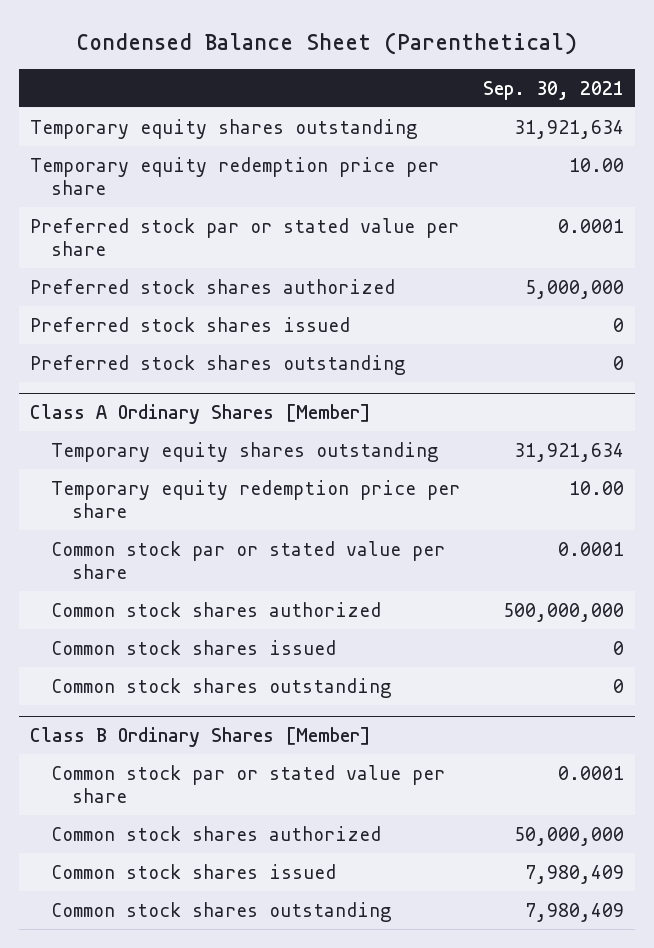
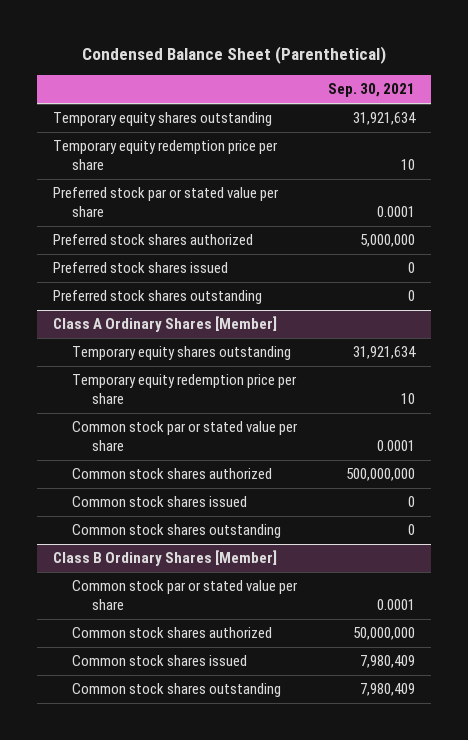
[568,157,624,172] 10.00 -> [401,158,416,170] 10
[568,480,624,495] 10.00 -> [401,392,416,404] 10

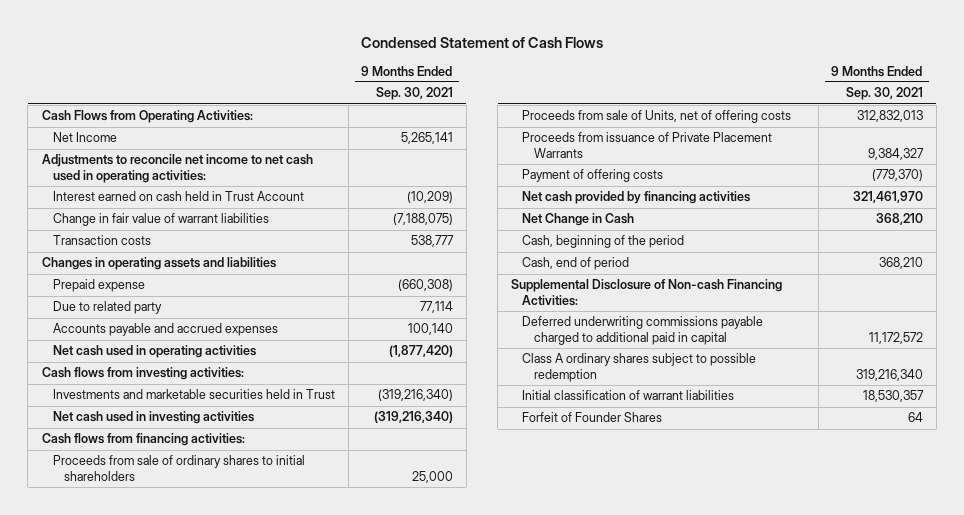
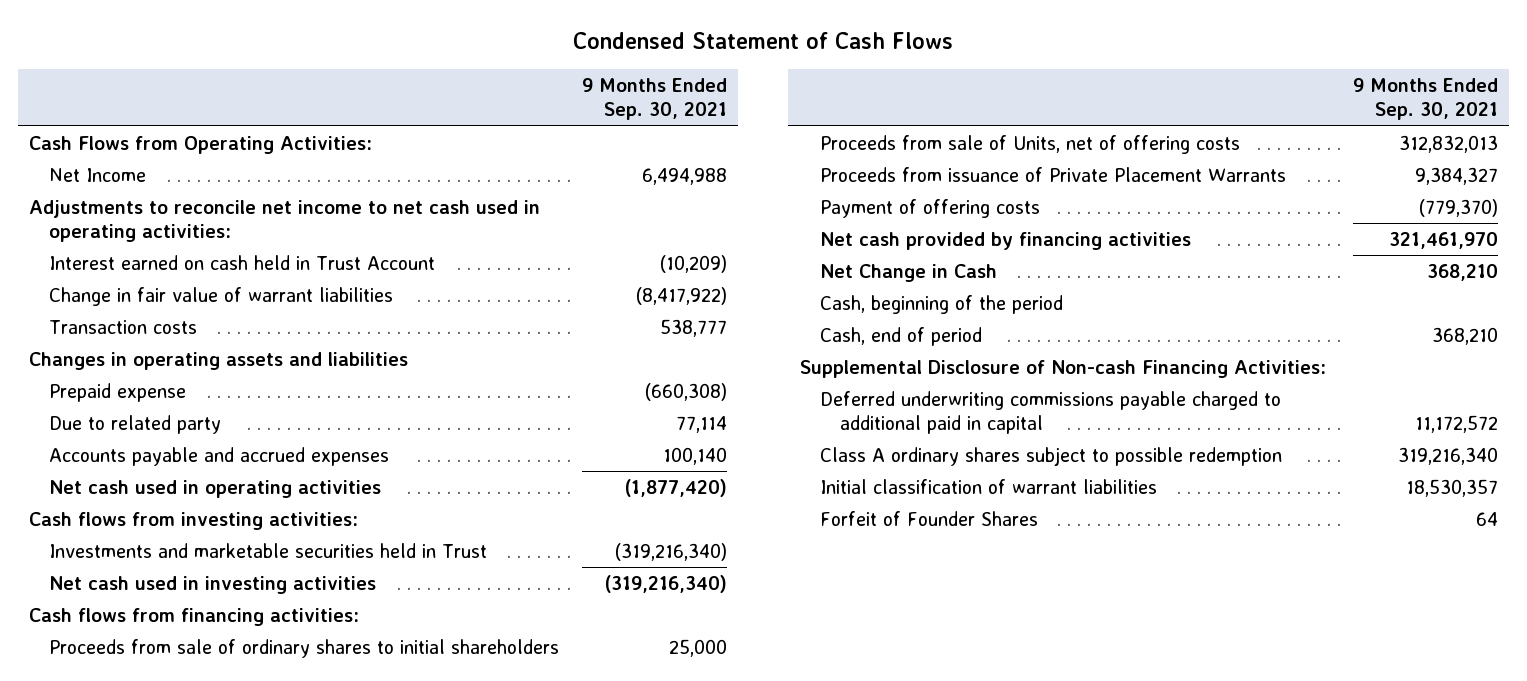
[400,132,453,145] 5,265,141 -> [641,167,727,185] 6,494,988
[392,213,453,226] (7,188,075) -> [635,286,727,305] (8,417,922)

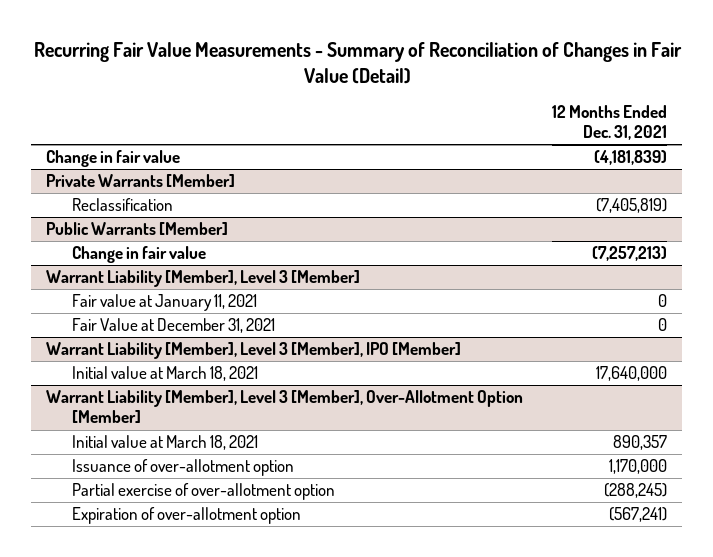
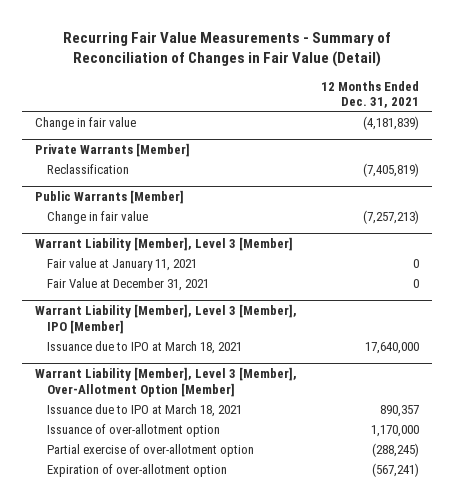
[71,366,258,382] Initial value at March 18, 2021 -> [46,340,242,354] Issuance due to IPO at March 18, 2021
[71,435,258,451] Initial value at March 18, 2021 -> [46,403,242,417] Issuance due to IPO at March 18, 2021

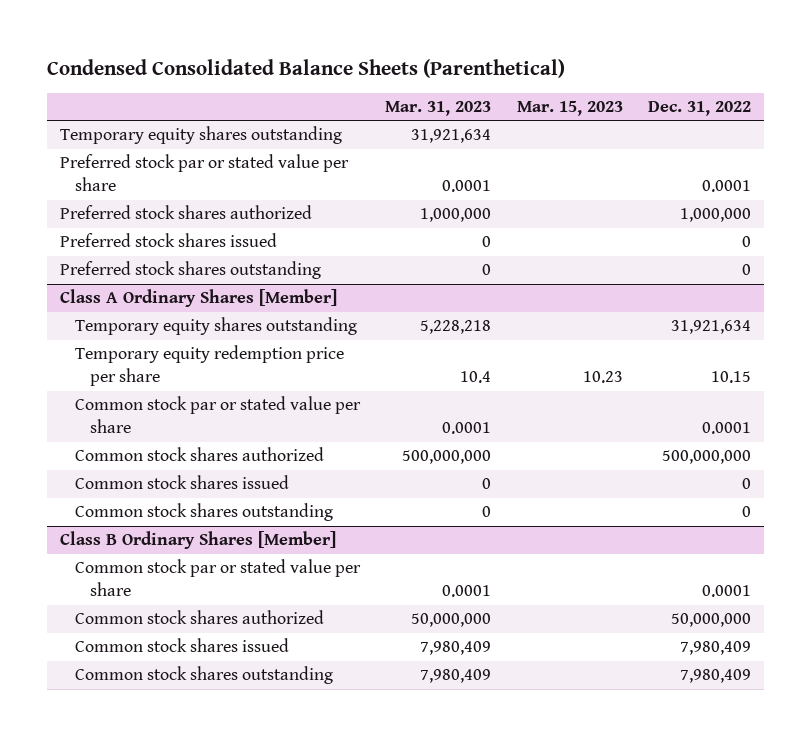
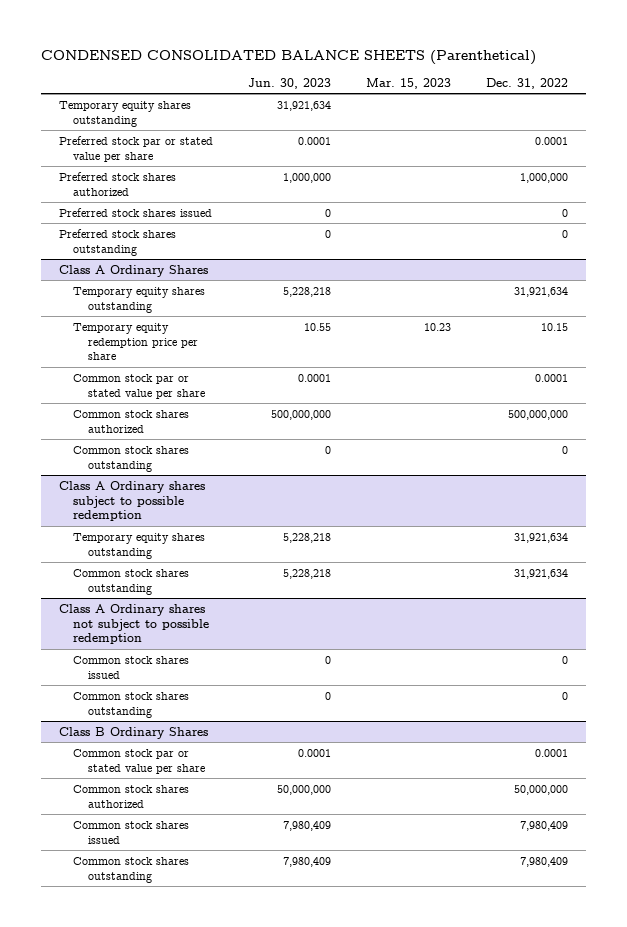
[47,58,566,78] Condensed Consolidated Balance Sheets (Parenthetical) -> [41,49,537,65] CONDENSED CONSOLIDATED BALANCE SHEETS (Parenthetical)
[385,101,492,117] Mar. 31, 2023 -> none
none -> [247,77,331,89] Jun. 30, 2023
[59,289,337,308] Class A Ordinary Shares [Member] -> [58,264,208,277] Class A Ordinary Shares
none -> [73,445,190,472] Common stock shares outstanding
none -> [58,480,205,522] Class A Ordinary shares subject to possible redemption
none -> [73,532,206,559] Temporary equity shares outstanding
none -> [73,568,190,595] Common stock shares outstanding
none -> [58,603,210,645] Class A Ordinary shares not subject to possible redemption
[59,531,336,550] Class B Ordinary Shares [Member] -> [58,726,208,739] Class B Ordinary Shares

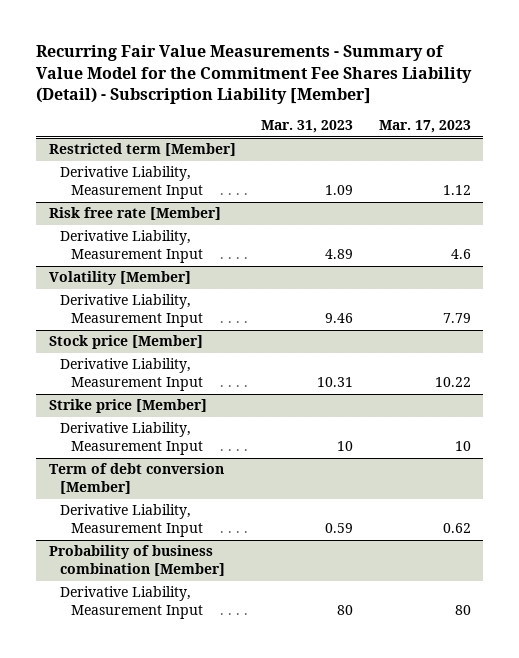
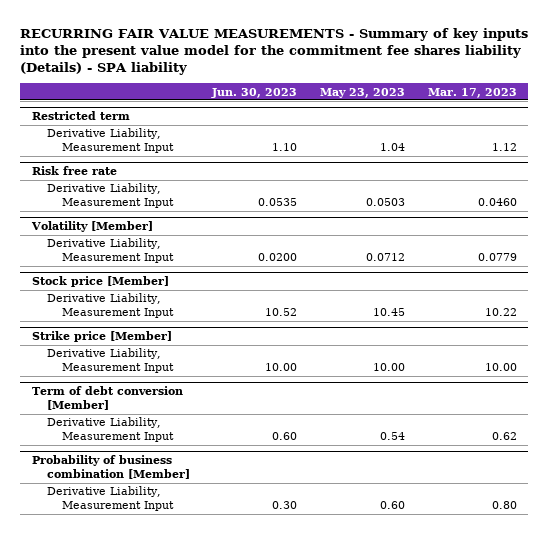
[35,45,472,105] Recurring Fair Value Measurements - Summary of Value Model for the Commitment Fee Shares Liability (Detail) - Subscription Liability [Member] -> [20,27,529,75] RECURRING FAIR VALUE MEASUREMENTS - Summary of key inputs into the present value model for the commitment fee shares liability (Details) - SPA liability
[261,120,354,134] Mar. 31, 2023 -> none
none -> [211,87,298,98] Jun. 30, 2023
none -> [320,87,406,98] May 23, 2023
[48,143,236,157] Restricted term [Member] -> [31,111,130,121] Restricted term
[48,207,221,221] Risk free rate [Member] -> [31,166,117,176] Risk free rate
[450,249,471,260] 4.6 -> [478,198,518,207] 0.0460
[442,313,471,324] 7.79 -> [478,253,518,262] 0.0779
[454,441,471,452] 10 -> [485,363,518,372] 10.00
[454,605,471,616] 80 -> [492,501,518,510] 0.80

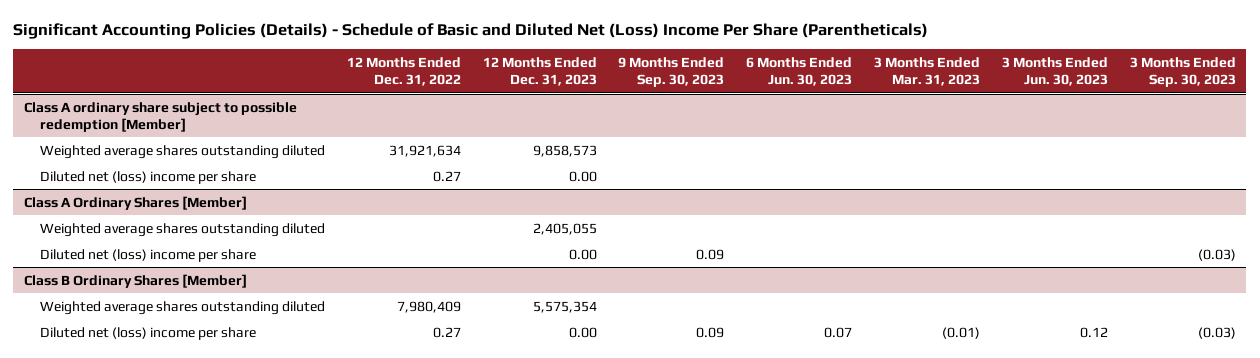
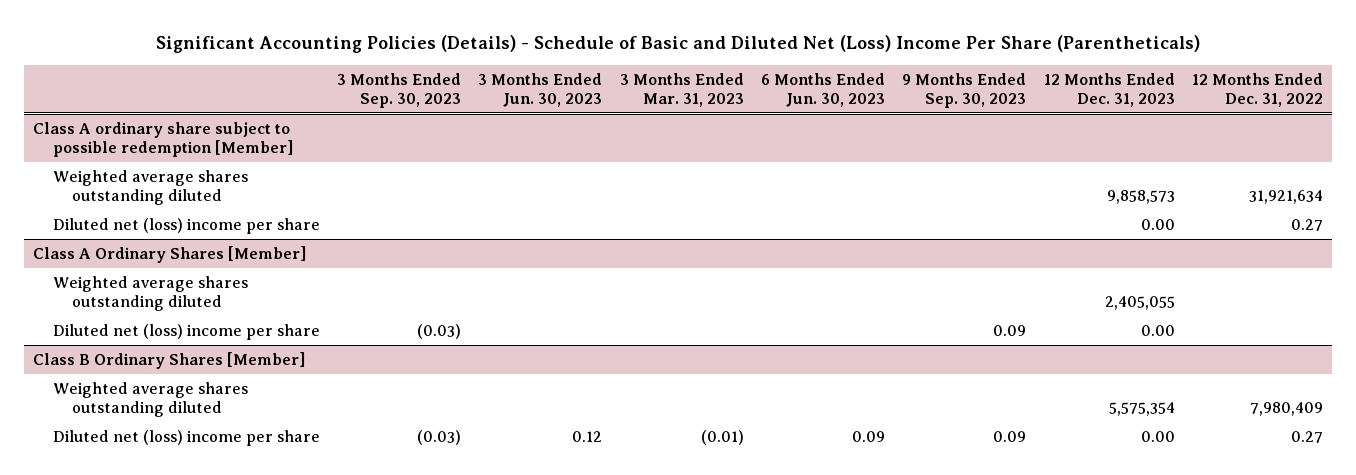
[824,326,853,338] 0.07 -> [852,431,886,443] 0.09

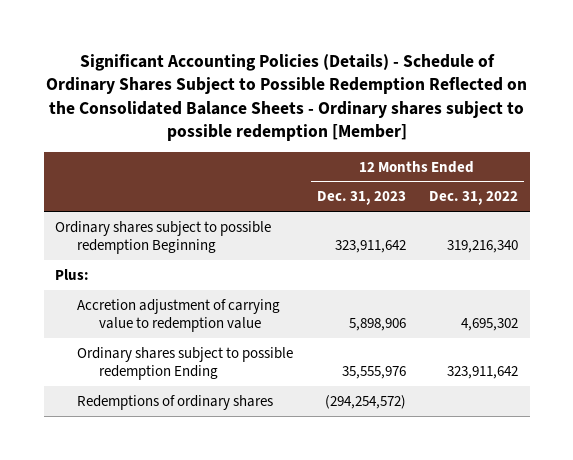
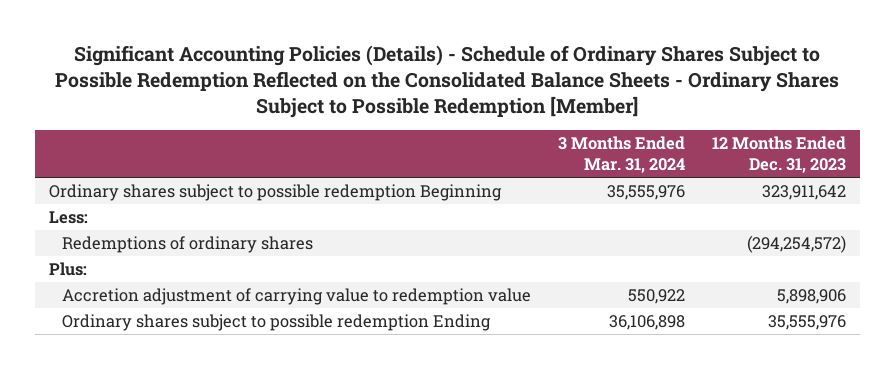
[45,53,527,141] Significant Accounting Policies (Details) - Schedule of Ordinary Shares Subject to Possible Redemption Reflected on the Consolidated Balance Sheets - Ordinary shares subject to possible redemption [Member] -> [55,45,840,119] Significant Accounting Policies (Details) - Schedule of Ordinary Shares Subject to Possible Redemption Reflected on the Consolidated Balance Sheets - Ordinary Shares Subject to Possible Redemption [Member]
[429,191,519,206] Dec. 31, 2022 -> none
none -> [557,135,685,174] 3 Months Ended Mar. 31, 2024
none -> [48,210,88,224] Less:
[77,394,274,410] Redemptions of ordinary shares -> [61,235,313,253] Redemptions of ordinary shares

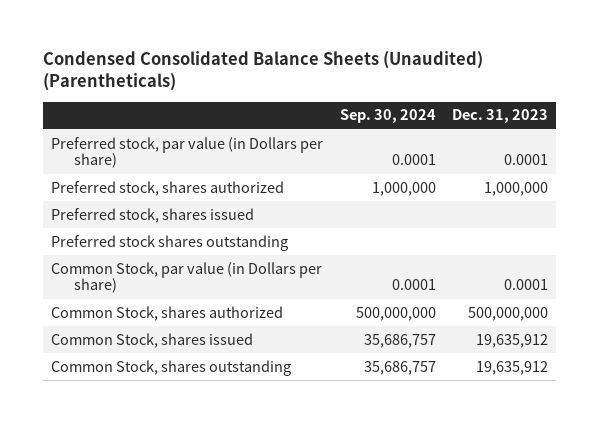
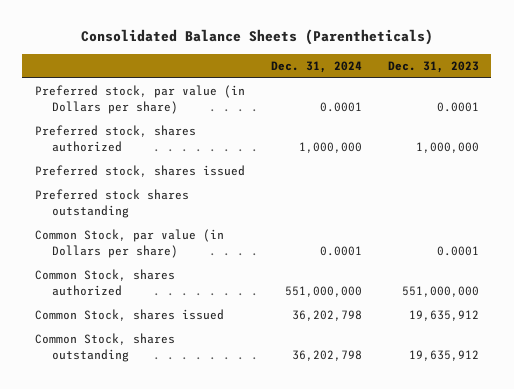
[43,51,484,92] Condensed Consolidated Balance Sheets (Unaudited) (Parentheticals) -> [80,29,433,46] Consolidated Balance Sheets (Parentheticals)
[339,109,436,124] Sep. 30, 2024 -> none
none -> [270,61,362,74] Dec. 31, 2024
[468,306,549,321] 500,000,000 -> [401,286,479,298] 551,000,000

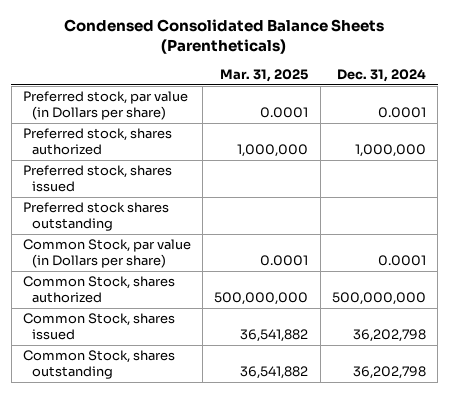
[80,29,433,46] Consolidated Balance Sheets (Parentheticals) -> [64,19,385,55] Condensed Consolidated Balance Sheets (Parentheticals)
[387,61,479,74] Dec. 31, 2023 -> none
none -> [220,69,309,83] Mar. 31, 2025
[284,286,362,298] 551,000,000 -> [331,292,426,306] 500,000,000

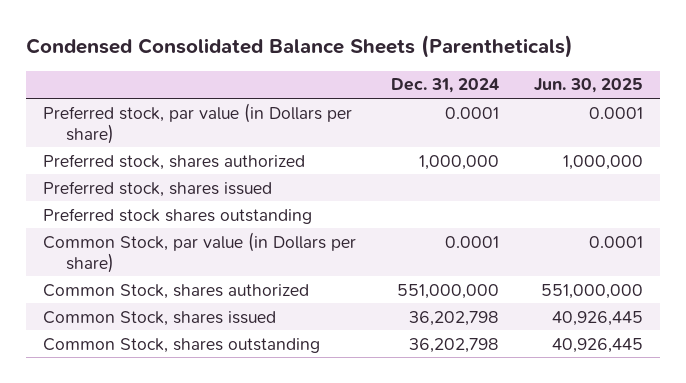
[220,69,309,83] Mar. 31, 2025 -> none
none -> [533,78,643,94] Jun. 30, 2025
[331,292,426,306] 500,000,000 -> [396,283,499,299] 551,000,000

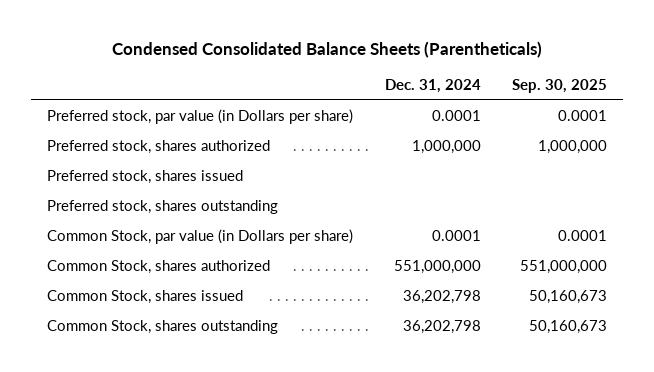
[533,78,643,94] Jun. 30, 2025 -> none
none -> [512,78,608,93] Sep. 30, 2025
[42,207,312,224] Preferred stock shares outstanding -> [47,200,279,215] Preferred stock, shares outstanding

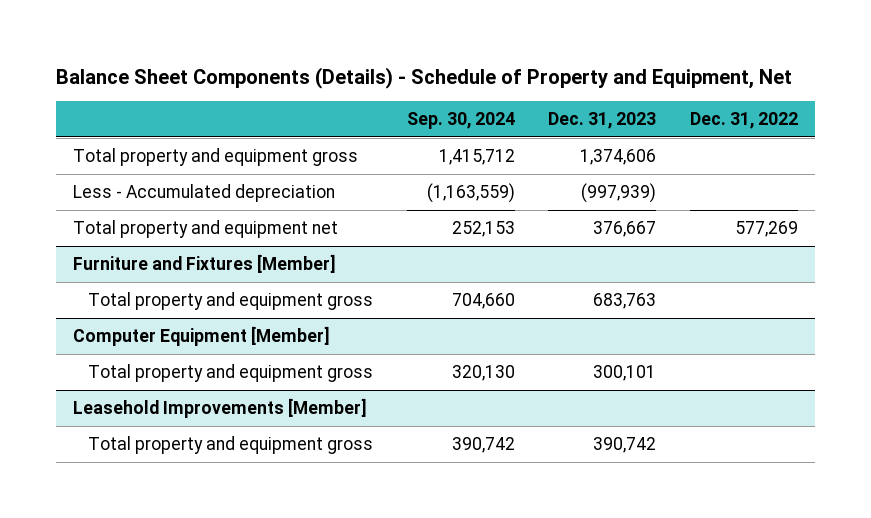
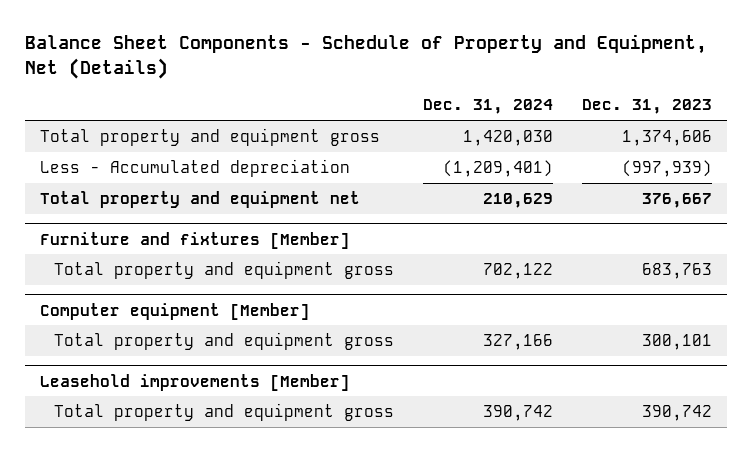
[56,66,793,89] Balance Sheet Components (Details) - Schedule of Property and Equipment, Net -> [25,34,708,79] Balance Sheet Components - Schedule of Property and Equipment, Net (Details)
[406,112,515,130] Sep. 30, 2024 -> none
[690,112,799,130] Dec. 31, 2022 -> none
none -> [422,99,553,115] Dec. 31, 2024
[73,253,337,273] Furniture and Fixtures [Member] -> [39,231,350,249] Furniture and fixtures [Member]
[73,325,331,346] Computer Equipment [Member] -> [39,302,310,320] Computer equipment [Member]
[73,397,368,418] Leasehold Improvements [Member] -> [39,373,350,391] Leasehold improvements [Member]

